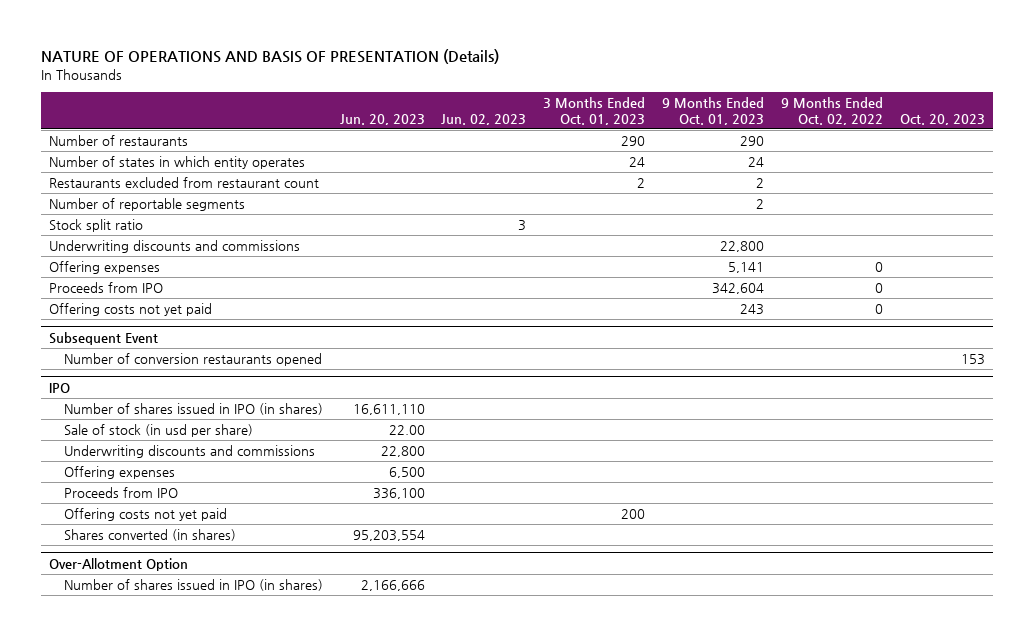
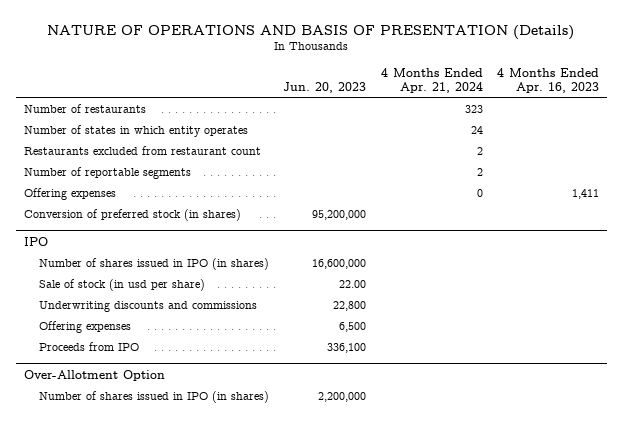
[441,113,527,125] Jun. 02, 2023 -> none
[543,97,646,125] 3 Months Ended Oct. 01, 2023 -> none
[661,97,764,125] 9 Months Ended Oct. 01, 2023 -> none
[780,97,883,125] 9 Months Ended Oct. 02, 2022 -> none
[899,113,985,125] Oct. 20, 2023 -> none
none -> [380,67,483,93] 4 Months Ended Apr. 21, 2024
none -> [497,67,600,93] 4 Months Ended Apr. 16, 2023
[48,219,143,233] Stock split ratio -> none
[48,240,300,254] Underwriting discounts and commissions -> none
[48,282,163,294] Proceeds from IPO -> none
[48,303,212,317] Offering costs not yet paid -> none
[48,332,158,346] Subsequent Event -> none
[63,353,322,367] Number of conversion restaurants opened -> none
none -> [23,208,241,221] Conversion of preferred stock (in shares)
[352,404,425,416] 16,611,110 -> [312,258,367,269] 16,600,000
[63,508,227,522] Offering costs not yet paid -> none
[63,529,236,542] Shares converted (in shares) -> none
[360,580,425,592] 2,166,666 -> [318,391,367,402] 2,200,000

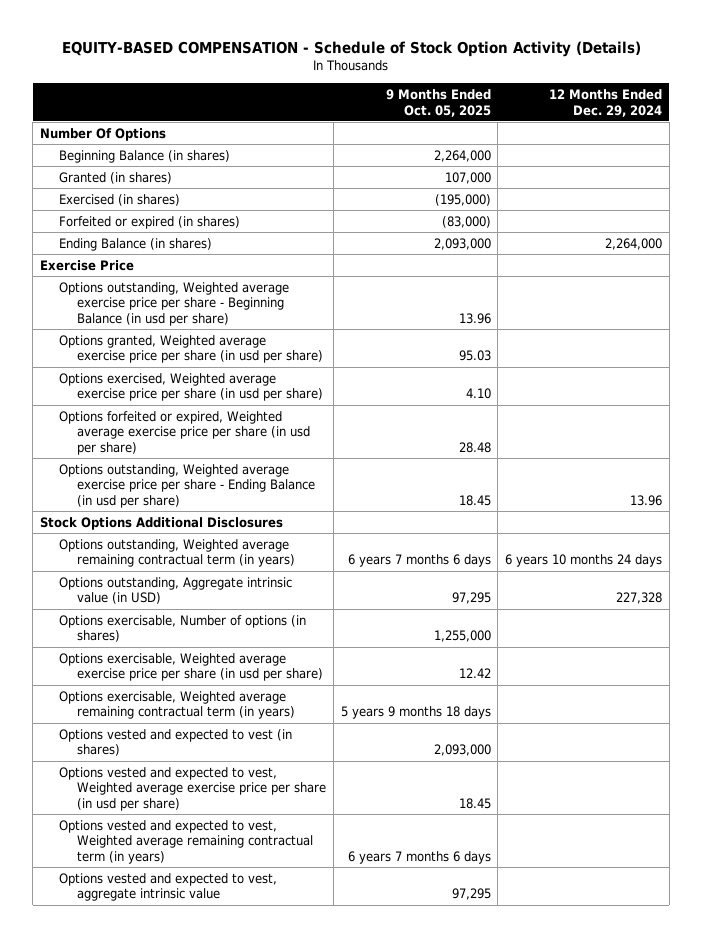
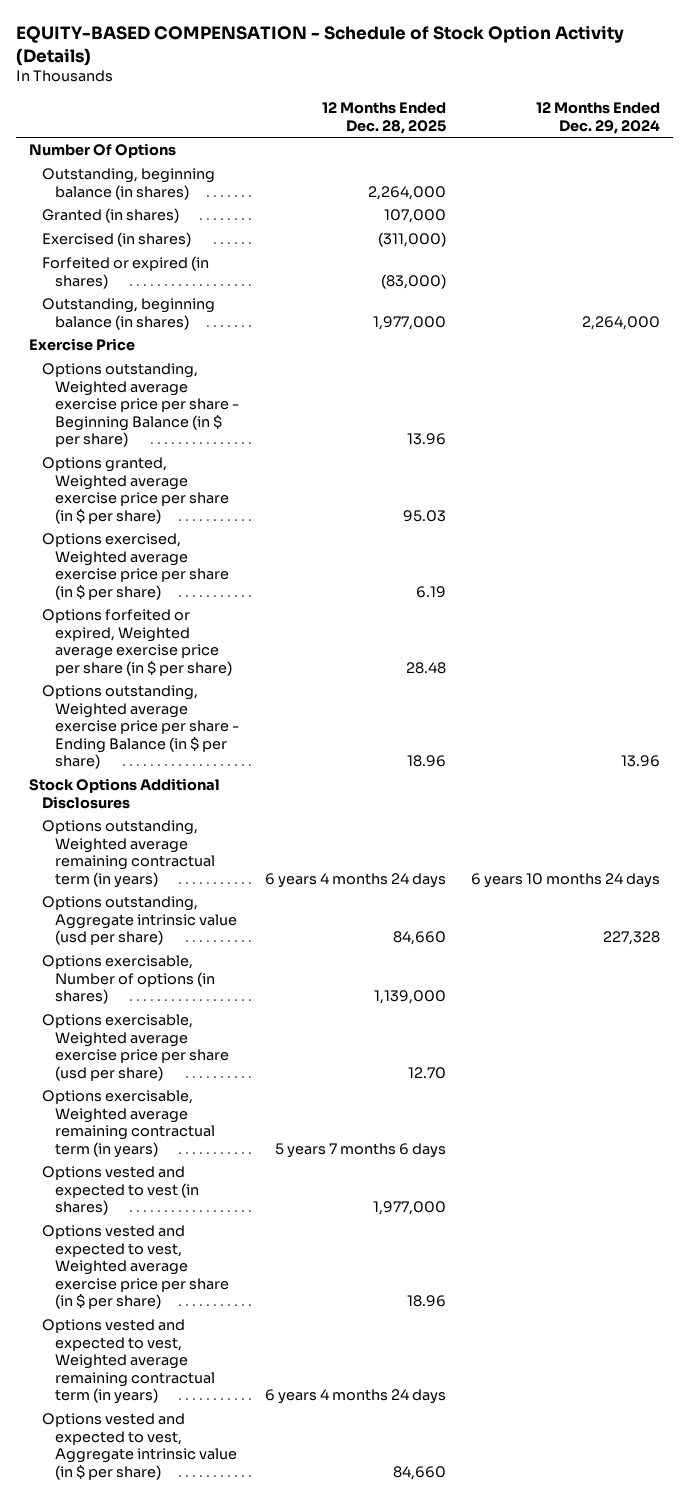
[385,88,491,117] 9 Months Ended Oct. 05, 2025 -> none
none -> [321,102,446,134] 12 Months Ended Dec. 28, 2025
[58,149,230,163] Beginning Balance (in shares) -> [42,168,216,200] Outstanding, beginning balance (in shares)
[58,237,212,251] Ending Balance (in shares) -> [42,298,216,330] Outstanding, beginning balance (in shares)
[58,281,289,327] Options outstanding, Weighted average exercise price per share - Beginning Balance (in usd per share) -> [42,363,240,448] Options outstanding, Weighted average exercise price per share - Beginning Balance (in $ per share)
[58,334,324,364] Options granted, Weighted average exercise price per share (in usd per share) -> [42,457,230,524] Options granted, Weighted average exercise price per share (in $ per share)
[58,372,324,402] Options exercised, Weighted average exercise price per share (in usd per share) -> [42,533,230,600] Options exercised, Weighted average exercise price per share (in $ per share)
[58,410,311,456] Options forfeited or expired, Weighted average exercise price per share (in usd per share) -> [42,609,233,676] Options forfeited or expired, Weighted average exercise price per share (in $ per share)
[58,463,316,509] Options outstanding, Weighted average exercise price per share - Ending Balance (in usd per share) -> [42,685,240,770] Options outstanding, Weighted average exercise price per share - Ending Balance (in $ per share)
[58,576,292,605] Options outstanding, Aggregate intrinsic value (in USD) -> [42,896,238,946] Options outstanding, Aggregate intrinsic value (usd per share)
[58,652,324,682] Options exercisable, Weighted average exercise price per share (in usd per share) -> [42,1014,230,1081] Options exercisable, Weighted average exercise price per share (usd per share)
[58,766,327,812] Options vested and expected to vest, Weighted average exercise price per share (in usd per share) -> [42,1225,230,1310] Options vested and expected to vest, Weighted average exercise price per share (in $ per share)
[58,872,277,902] Options vested and expected to vest, aggregate intrinsic value -> [42,1413,238,1480] Options vested and expected to vest, Aggregate intrinsic value (in $ per share)

